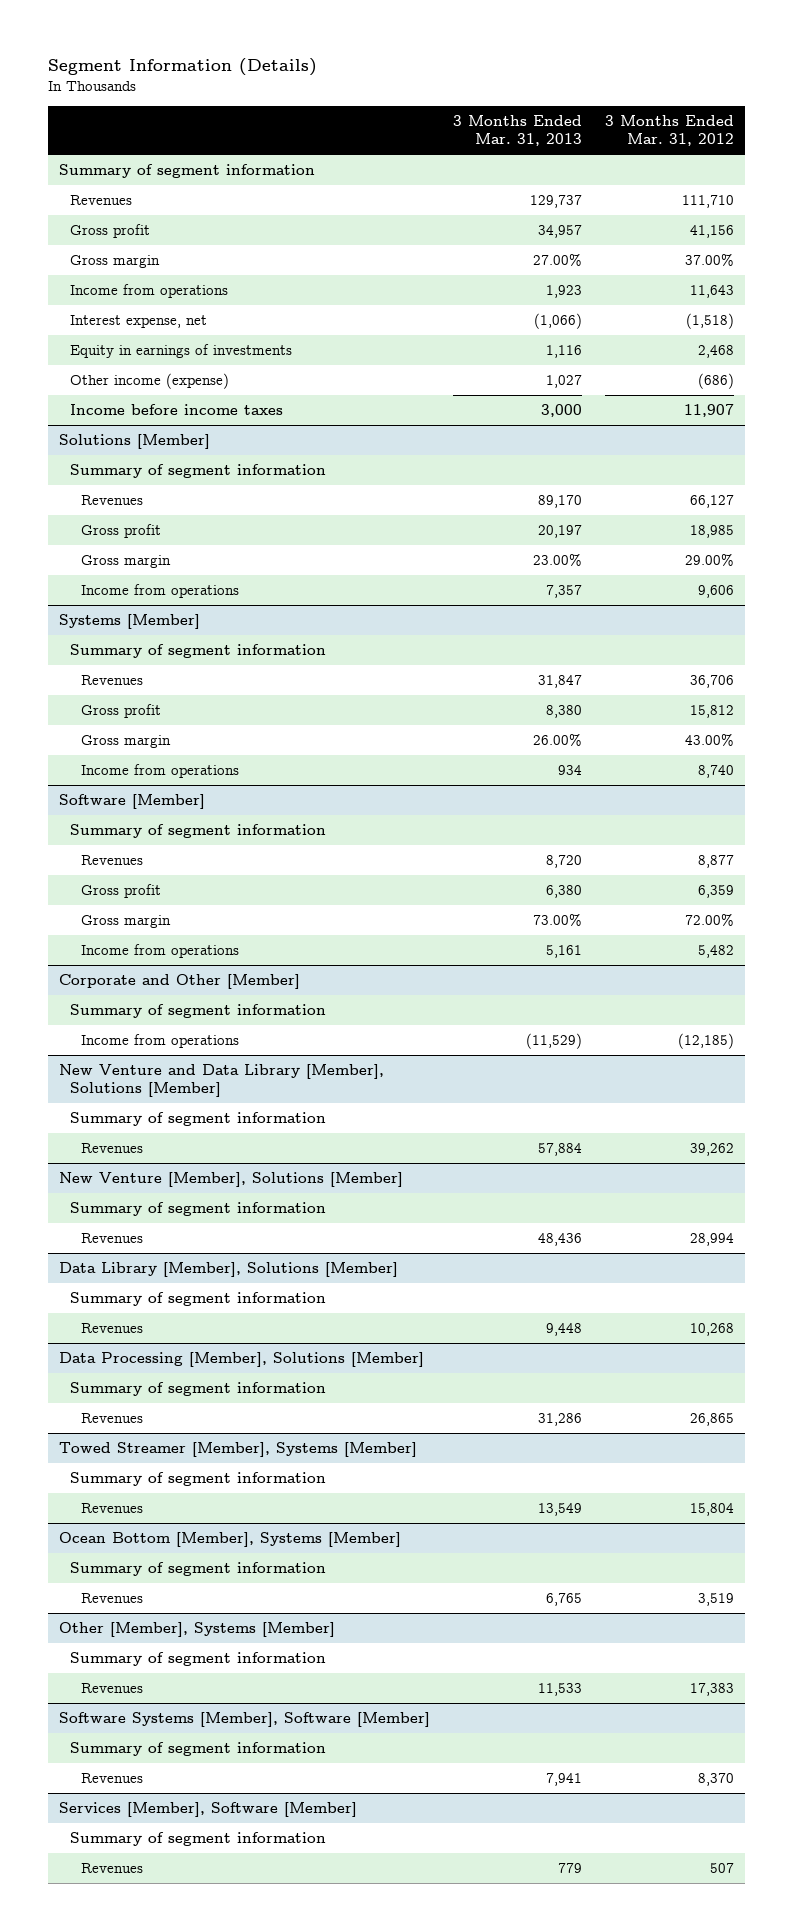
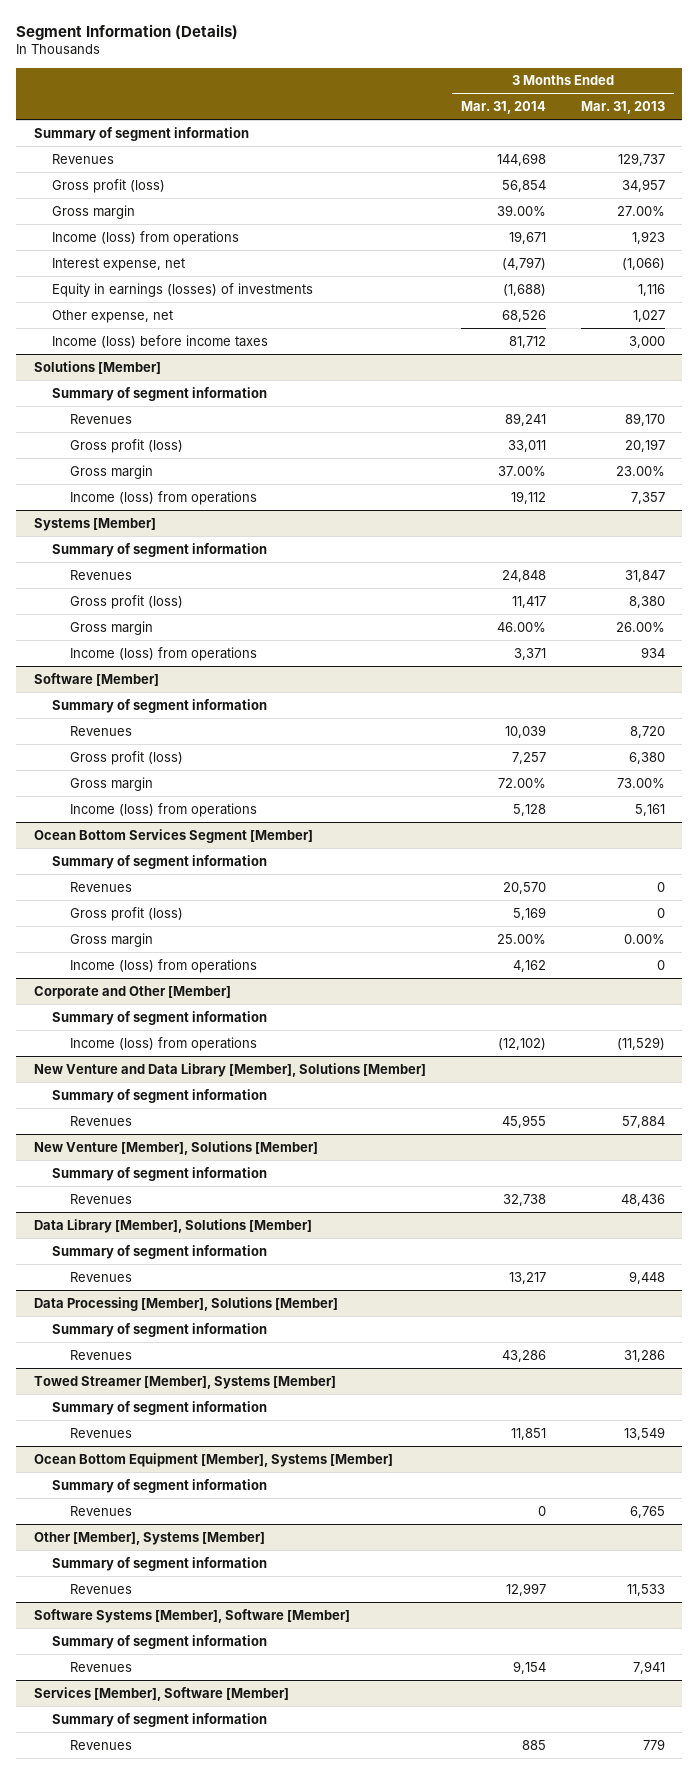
[605,115,735,147] 3 Months Ended Mar. 31, 2012 -> none
none -> [460,100,546,114] Mar. 31, 2014
[70,224,151,239] Gross profit -> [51,178,165,193] Gross profit (loss)
[70,284,229,299] Income from operations -> [51,230,239,245] Income (loss) from operations
[70,344,293,359] Equity in earnings of investments -> [51,282,313,297] Equity in earnings (losses) of investments
[70,373,230,390] Other income (expense) -> [51,309,173,323] Other expense, net
[70,404,284,416] Income before income taxes -> [51,334,268,348] Income (loss) before income taxes
[80,524,161,539] Gross profit -> [69,438,183,453] Gross profit (loss)
[80,584,239,599] Income from operations -> [69,490,257,505] Income (loss) from operations
[80,704,161,719] Gross profit -> [69,594,183,609] Gross profit (loss)
[80,764,239,779] Income from operations -> [69,646,257,661] Income (loss) from operations
[80,884,161,899] Gross profit -> [69,750,183,765] Gross profit (loss)
[80,944,239,959] Income from operations -> [69,802,257,817] Income (loss) from operations
none -> [33,828,313,843] Ocean Bottom Services Segment [Member]
none -> [51,854,267,869] Summary of segment information
none -> [69,881,132,892] Revenues
none -> [69,906,183,921] Gross profit (loss)
none -> [69,932,153,947] Gross margin
none -> [69,958,257,973] Income (loss) from operations
[80,1034,239,1049] Income from operations -> [69,1036,257,1051] Income (loss) from operations
[59,1532,402,1548] Ocean Bottom [Member], Systems [Member] -> [33,1452,393,1467] Ocean Bottom Equipment [Member], Systems [Member]

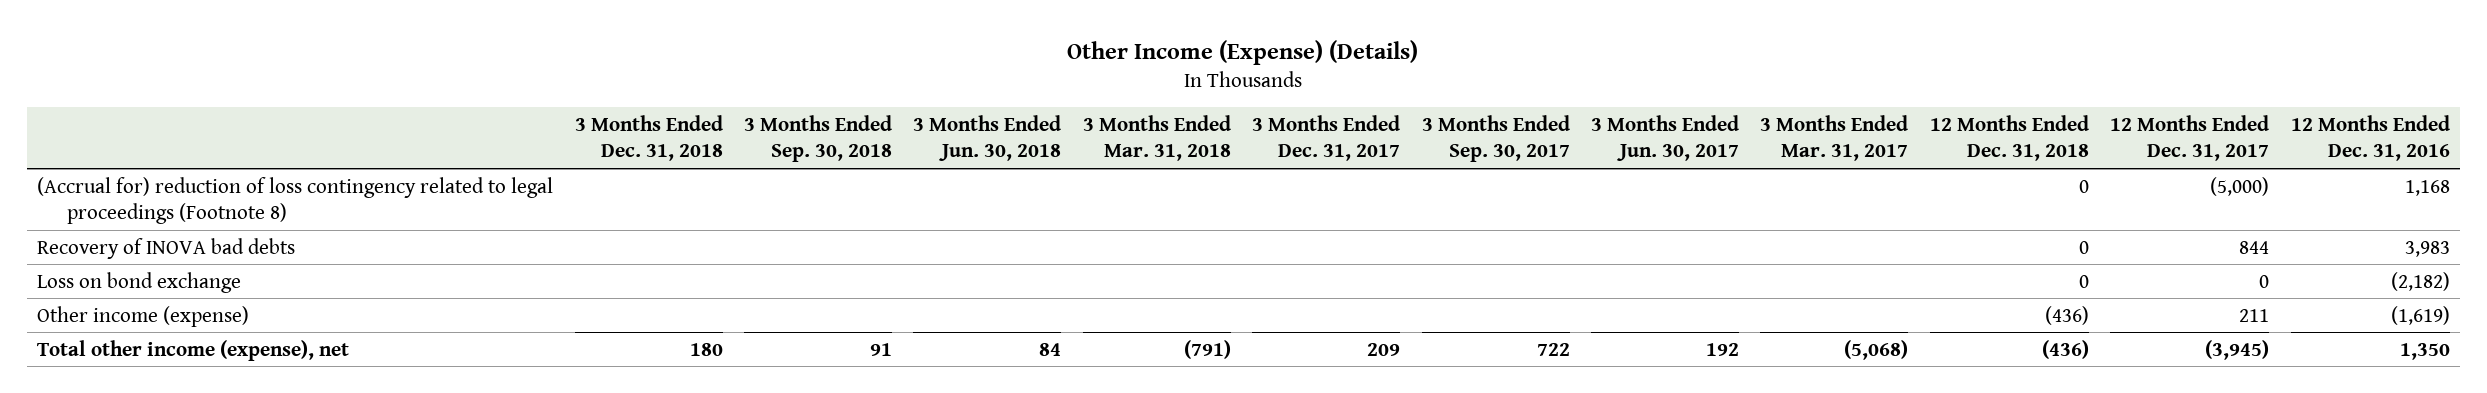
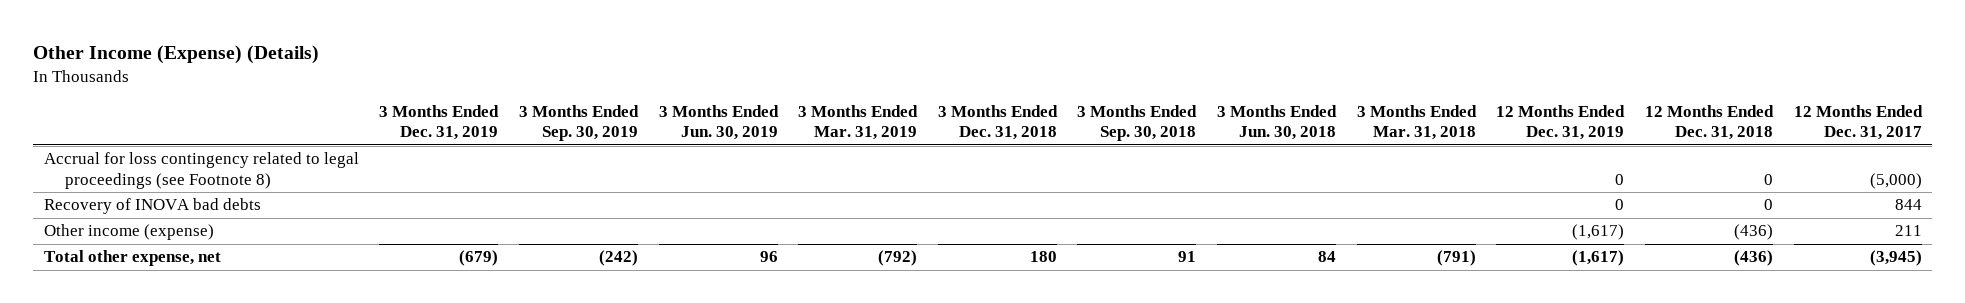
[1252,114,1401,162] 3 Months Ended Dec. 31, 2017 -> none
[1421,114,1570,163] 3 Months Ended Sep. 30, 2017 -> none
[1590,114,1739,162] 3 Months Ended Jun. 30, 2017 -> none
[1760,114,1909,162] 3 Months Ended Mar. 31, 2017 -> none
[2290,114,2450,162] 12 Months Ended Dec. 31, 2016 -> none
none -> [379,105,500,141] 3 Months Ended Dec. 31, 2019
none -> [519,105,640,142] 3 Months Ended Sep. 30, 2019
none -> [658,105,779,141] 3 Months Ended Jun. 30, 2019
none -> [798,105,919,141] 3 Months Ended Mar. 31, 2019
none -> [1496,105,1626,141] 12 Months Ended Dec. 31, 2019
[37,176,554,225] (Accrual for) reduction of loss contingency related to legal proceedings (Footnote 8) -> [43,152,359,189] Accrual for loss contingency related to legal proceedings (see Footnote 8)
[37,271,242,293] Loss on bond exchange -> none
[37,339,350,361] Total other income (expense), net -> [43,250,221,267] Total other expense, net

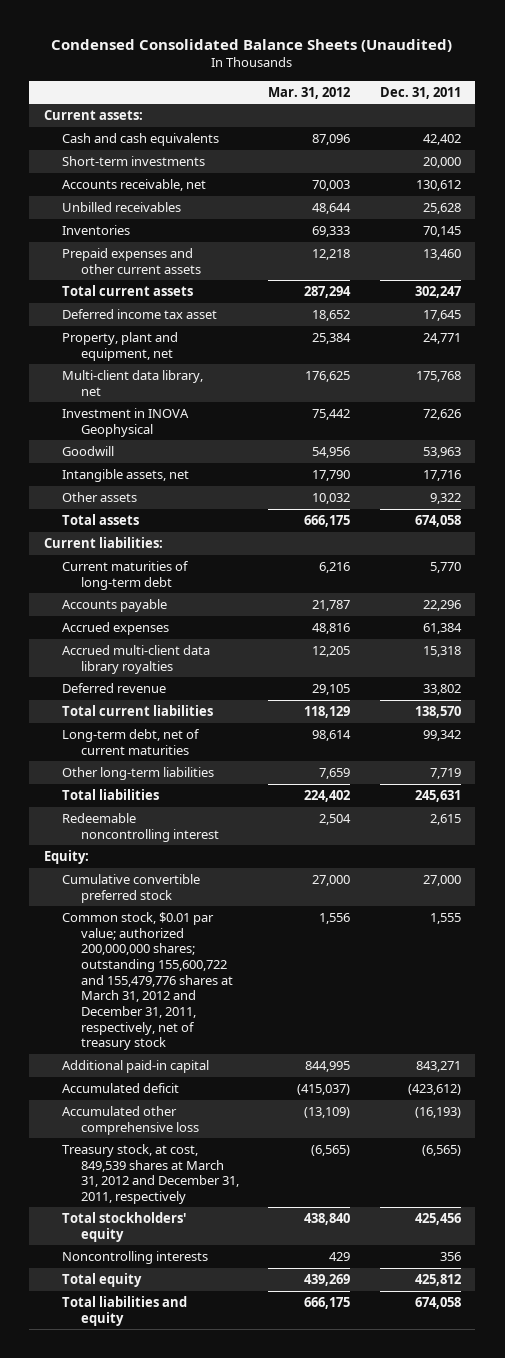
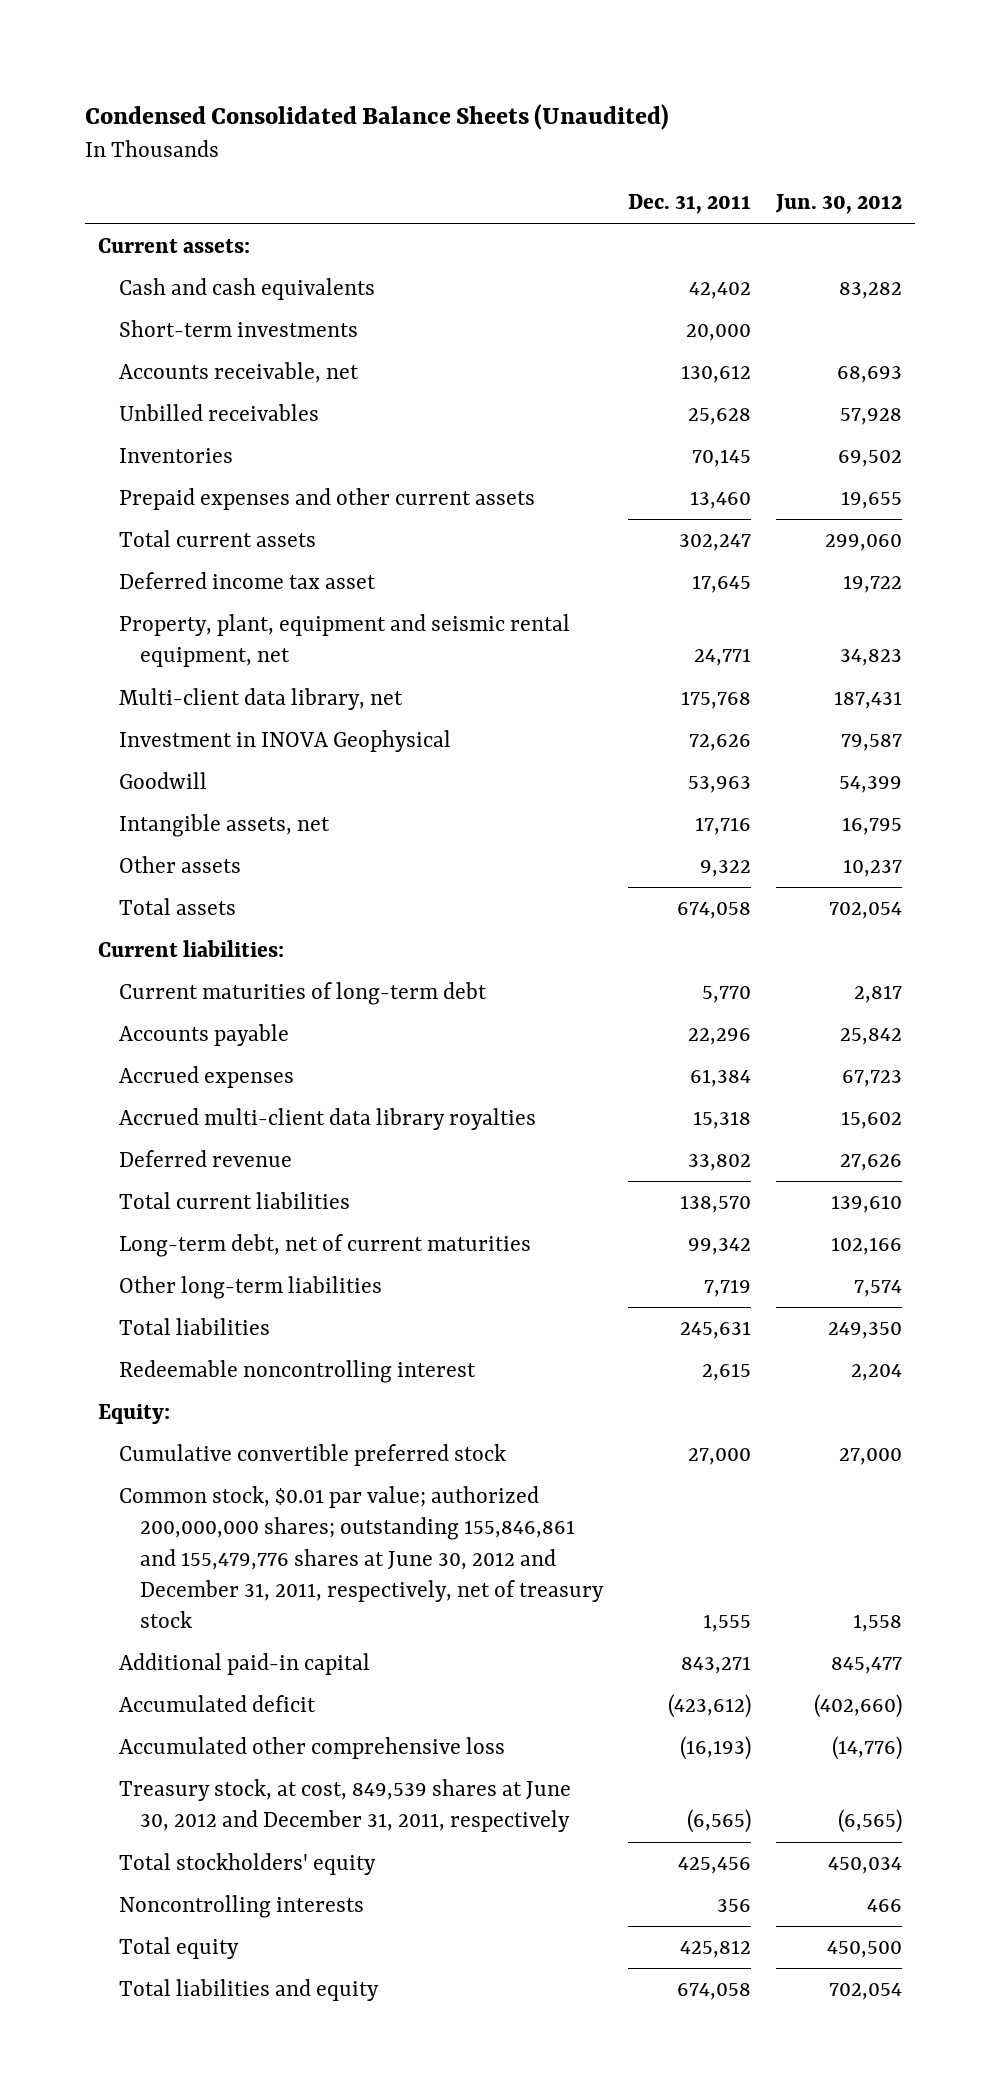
[268,86,351,99] Mar. 31, 2012 -> none
none -> [775,194,903,215] Jun. 30, 2012
[62,332,179,361] Property, plant and equipment, net -> [118,614,570,668] Property, plant, equipment and seismic rental equipment, net
[62,912,233,1051] Common stock, $0.01 par value; authorized 200,000,000 shares; outstanding 155,600,722 and 155,479,776 shares at March 31, 2012 and December 31, 2011, respectively, net of treasury stock -> [118,1486,604,1629] Common stock, $0.01 par value; authorized 200,000,000 shares; outstanding 155,846,861 and 155,479,776 shares at June 30, 2012 and December 31, 2011, respectively, net of treasury stock
[62,1144,239,1204] Treasury stock, at cost, 849,539 shares at March 31, 2012 and December 31, 2011, respectively -> [118,1779,571,1833] Treasury stock, at cost, 849,539 shares at June 30, 2012 and December 31, 2011, respectively

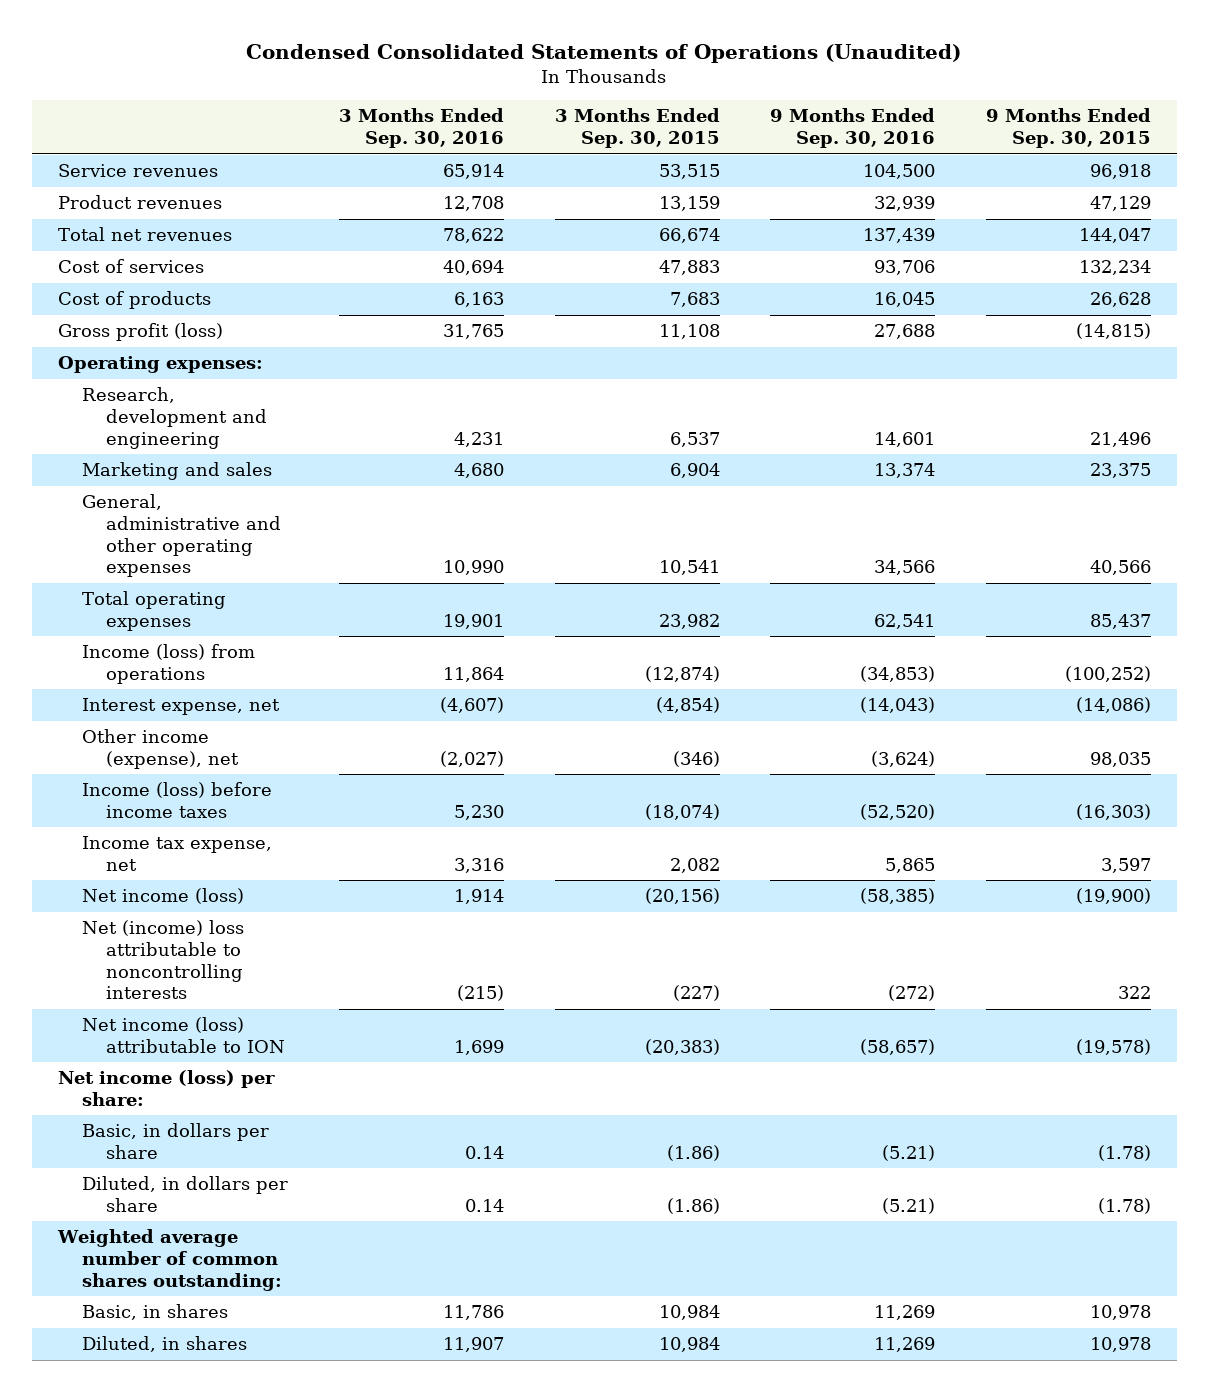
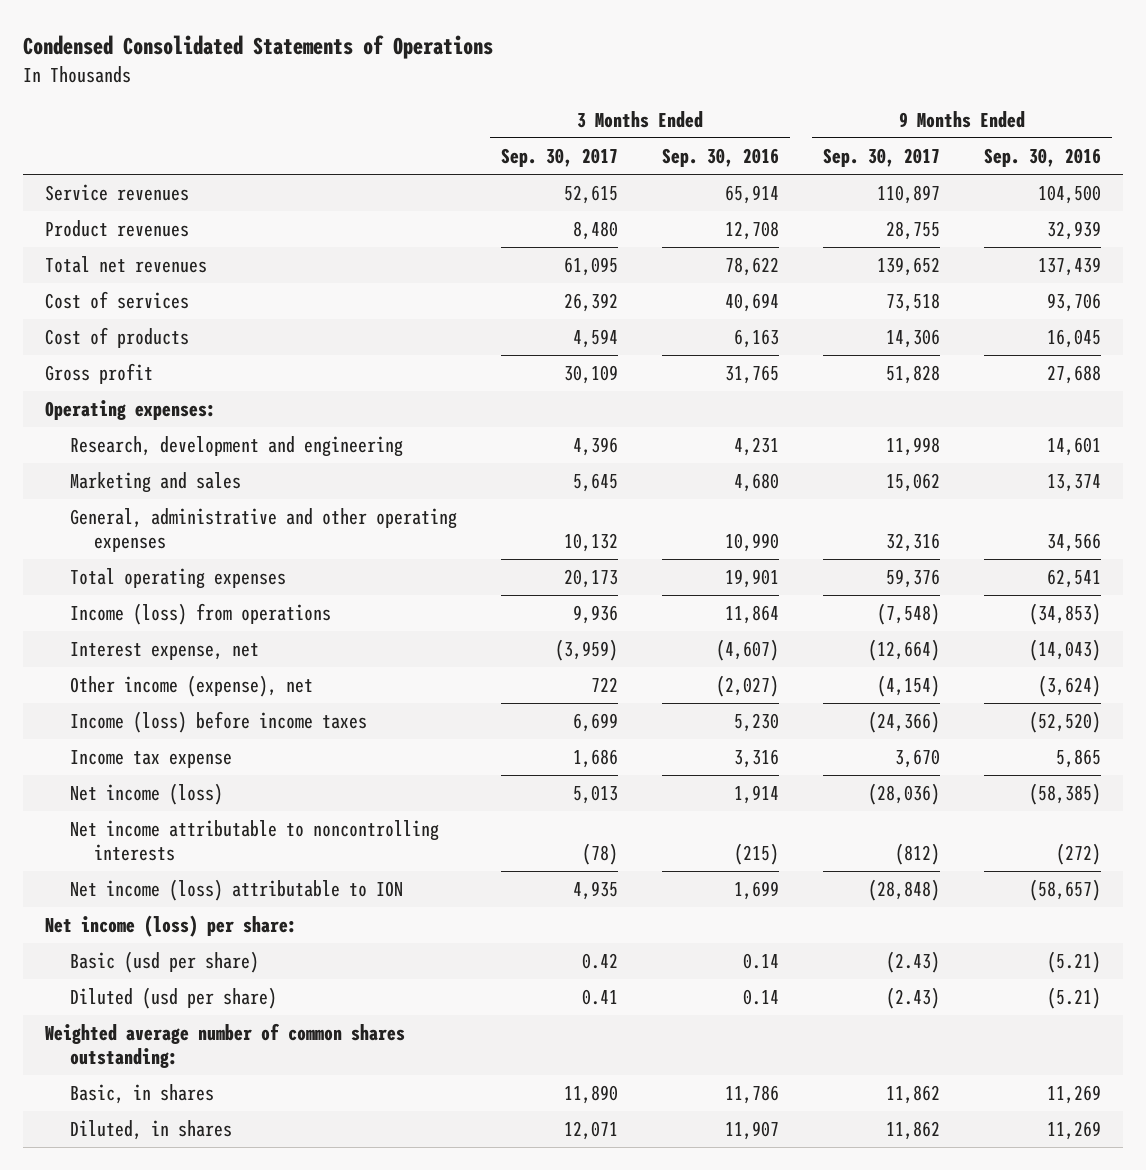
[246,44,962,64] Condensed Consolidated Statements of Operations (Unaudited) -> [23,35,494,60] Condensed Consolidated Statements of Operations
[554,108,720,149] 3 Months Ended Sep. 30, 2015 -> none
[986,108,1152,149] 9 Months Ended Sep. 30, 2015 -> none
none -> [500,148,618,168] Sep. 30, 2017
none -> [822,148,940,168] Sep. 30, 2017
[57,323,223,342] Gross profit (loss) -> [45,363,154,385] Gross profit
[81,836,272,871] Income tax expense, net -> [69,750,232,769] Income tax expense
[81,920,244,1000] Net (income) loss attributable to noncontrolling interests -> [69,820,439,861] Net income attributable to noncontrolling interests
[81,1123,269,1159] Basic, in dollars per share -> [69,951,259,974] Basic (usd per share)
[81,1176,288,1212] Diluted, in dollars per share -> [69,987,277,1010] Diluted (usd per share)

